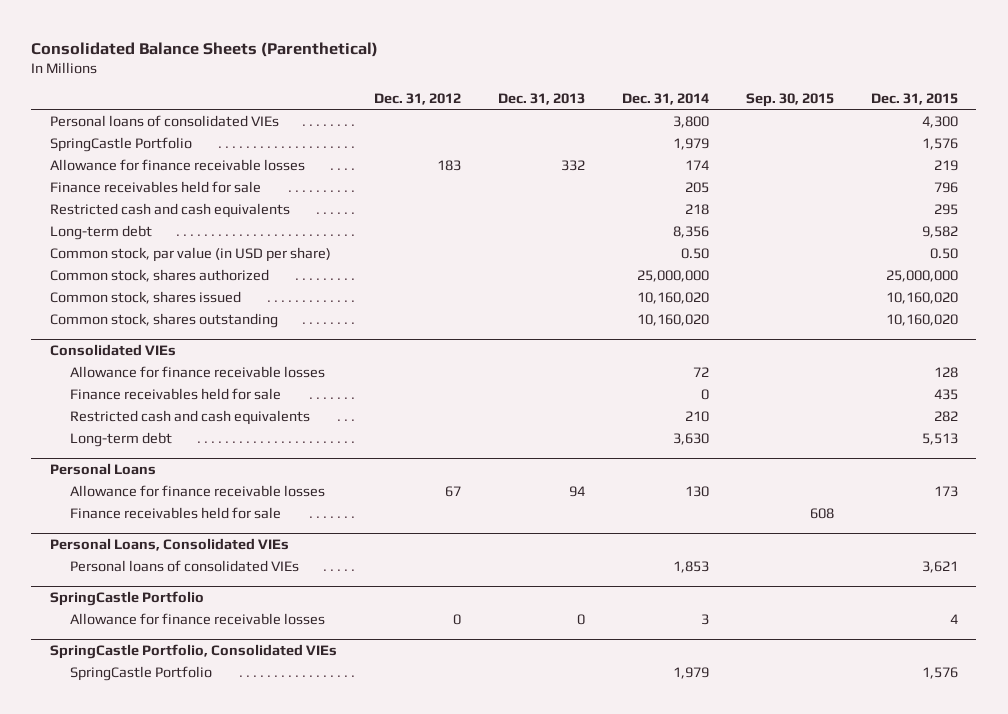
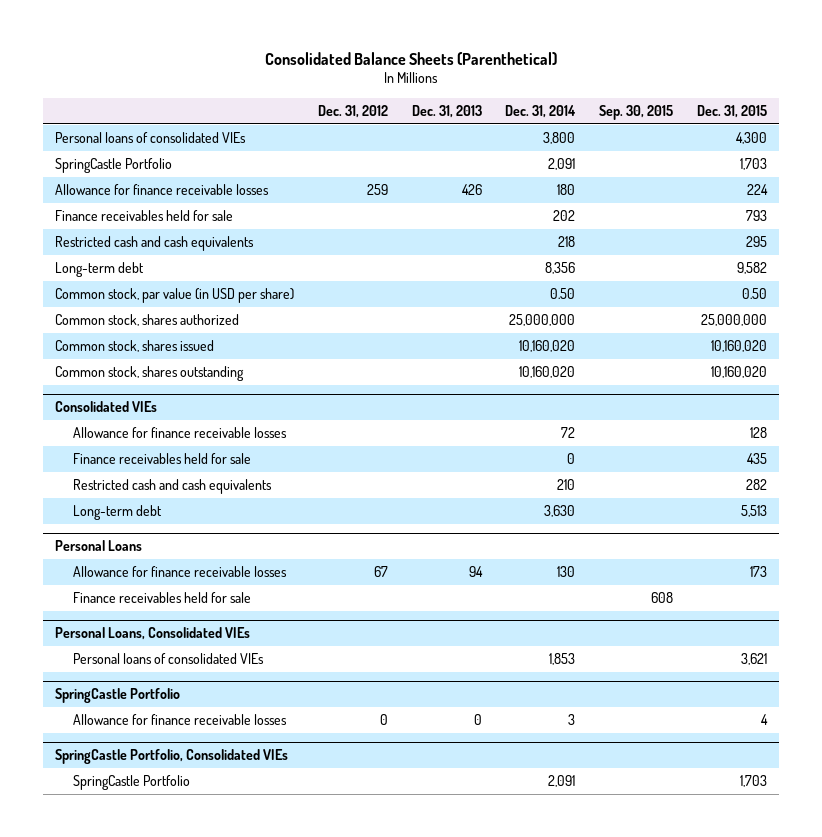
[672,137,709,150] 1,979 -> [548,158,576,171] 2,091
[921,137,958,150] 1,576 -> [740,158,768,171] 1,703
[436,159,461,171] 183 -> [366,184,388,196] 259
[560,159,585,171] 332 -> [461,184,482,196] 426
[684,159,709,170] 174 -> [557,184,576,196] 180
[933,159,958,171] 219 -> [747,184,769,196] 224
[684,181,709,193] 205 -> [553,210,576,222] 202
[933,181,958,193] 796 -> [746,210,768,222] 793
[672,666,709,679] 1,979 -> [548,775,576,788] 2,091
[921,666,958,679] 1,576 -> [740,775,768,788] 1,703

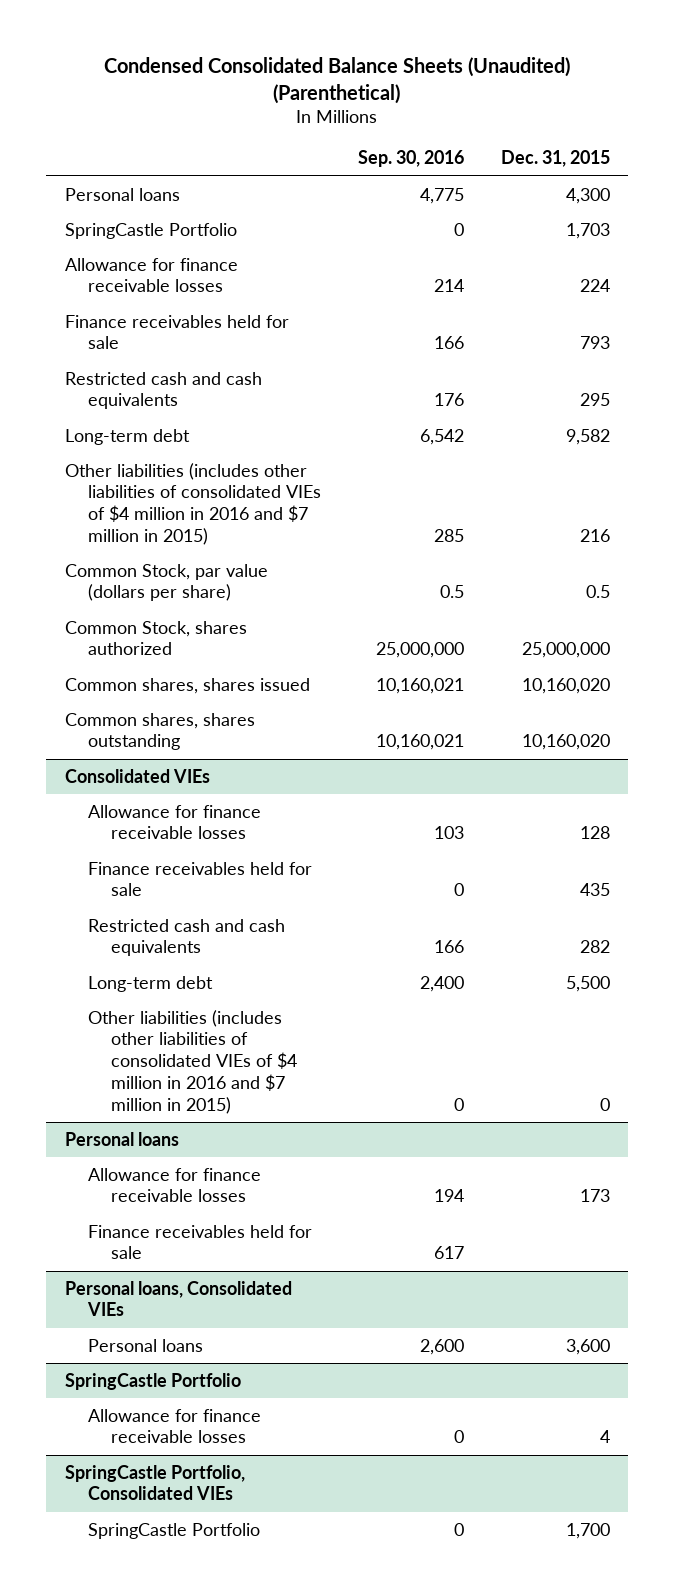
[264,51,557,65] Consolidated Balance Sheets (Parenthetical) -> [104,57,571,105] Condensed Consolidated Balance Sheets (Unaudited) (Parenthetical)
[317,104,388,118] Dec. 31, 2012 -> none
[411,104,482,118] Dec. 31, 2013 -> none
[505,104,577,118] Dec. 31, 2014 -> none
[599,104,674,120] Sep. 30, 2015 -> none
none -> [357,150,464,168] Sep. 30, 2016
[54,132,246,144] Personal loans of consolidated VIEs -> [64,187,180,201] Personal loans
none -> [64,462,321,545] Other liabilities (includes other liabilities of consolidated VIEs of $4 million in 2016 and $7 million in 2015)
[54,288,294,304] Common stock, par value (in USD per share) -> [64,563,268,602] Common Stock, par value (dollars per share)
[742,288,768,300] 0.50 -> [585,585,610,599] 0.5
[54,314,239,327] Common stock, shares authorized -> [64,620,247,656] Common Stock, shares authorized
[54,340,214,353] Common stock, shares issued -> [64,677,310,694] Common shares, shares issued
[54,366,244,382] Common stock, shares outstanding -> [64,712,255,751] Common shares, shares outstanding
[741,505,768,518] 5,513 -> [565,975,610,992] 5,500
none -> [87,1009,298,1114] Other liabilities (includes other liabilities of consolidated VIEs of $4 million in 2016 and $7 million in 2015)
[54,540,142,552] Personal Loans -> [64,1131,179,1146] Personal loans
[54,627,250,641] Personal Loans, Consolidated VIEs -> [64,1280,292,1317] Personal loans, Consolidated VIEs
[72,653,264,665] Personal loans of consolidated VIEs -> [87,1338,203,1352] Personal loans
[741,653,768,666] 3,621 -> [565,1338,610,1355] 3,600
[740,775,768,788] 1,703 -> [565,1522,610,1539] 1,700

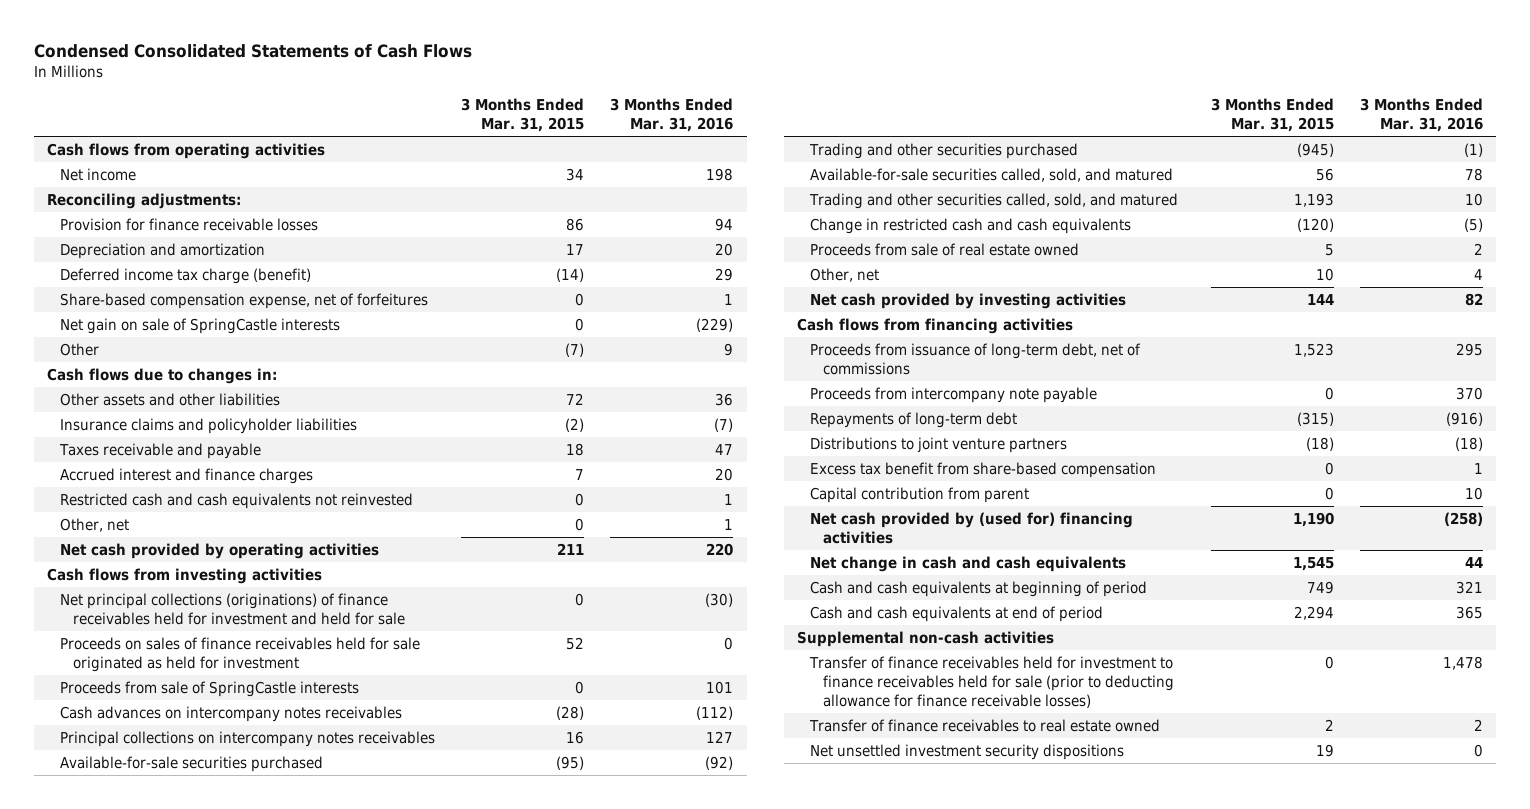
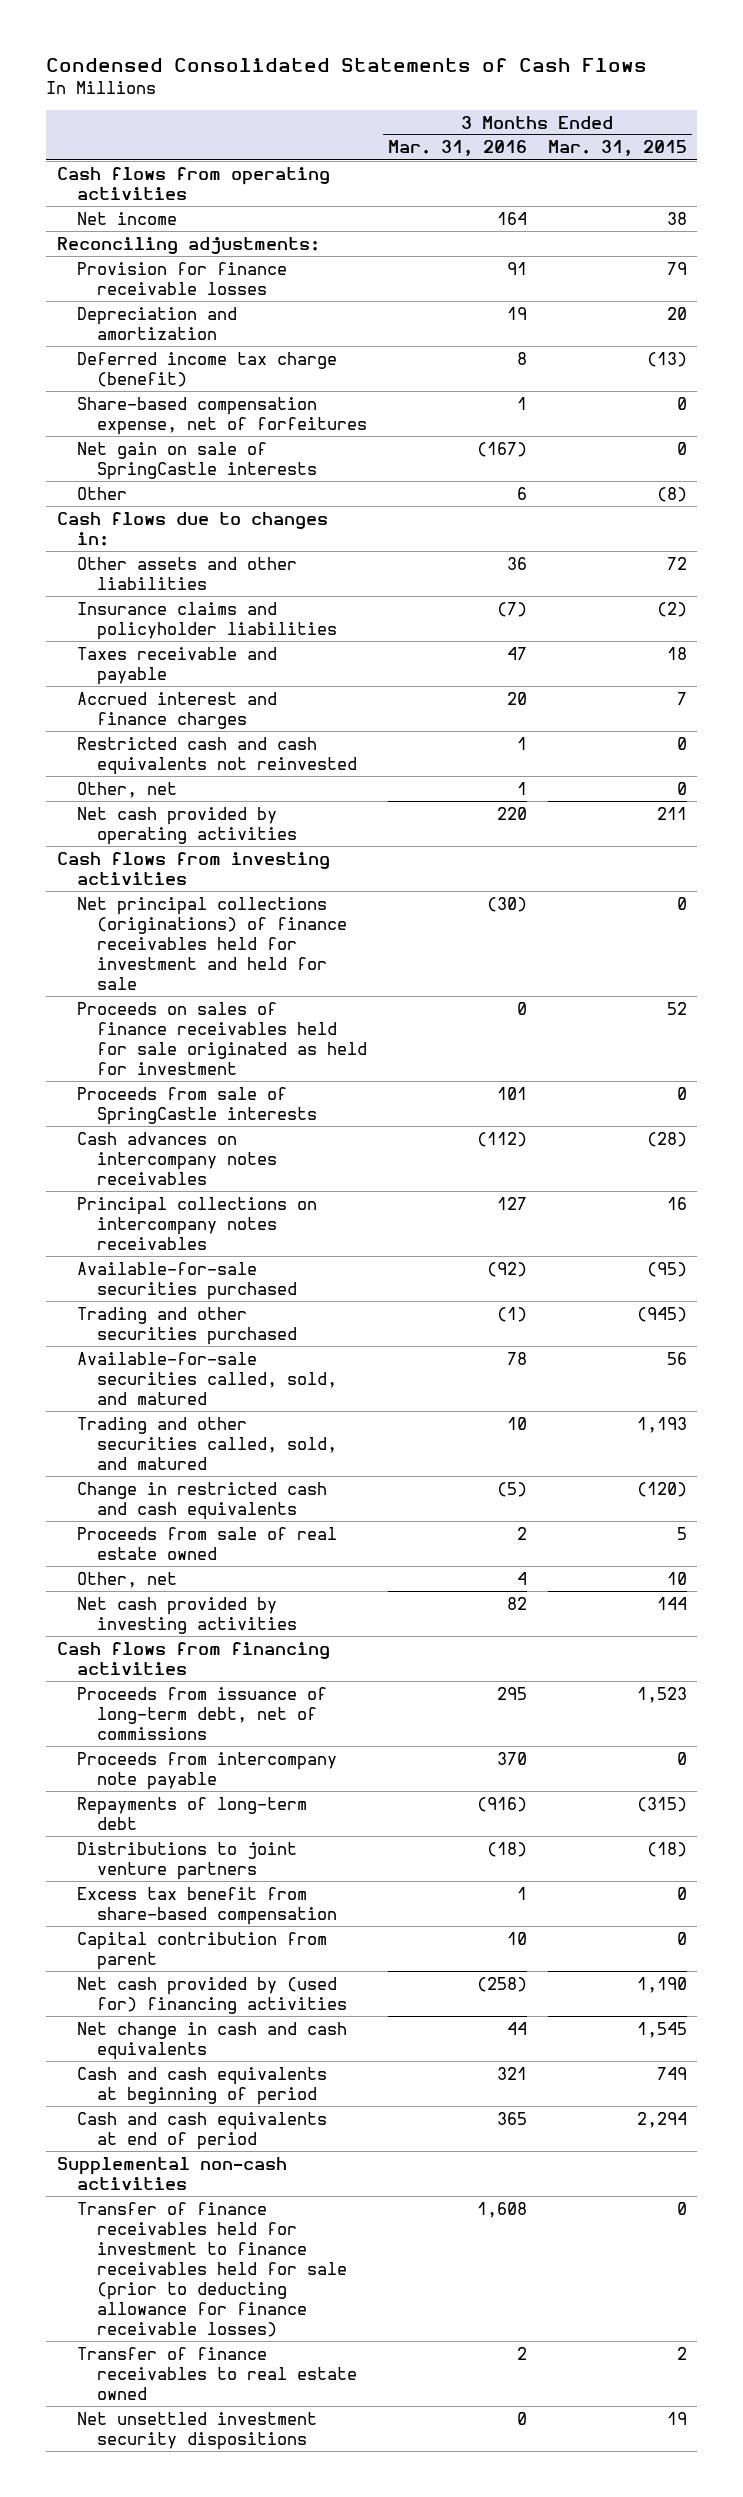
[566,167,585,181] 34 -> [666,211,687,225] 38
[706,167,734,181] 198 -> [496,211,527,225] 164
[566,217,585,231] 86 -> [666,261,687,275] 79
[715,217,734,231] 94 -> [506,261,527,275] 91
[566,243,585,255] 17 -> [666,306,687,320] 20
[715,242,734,256] 20 -> [506,306,527,320] 19
[556,267,585,282] (14) -> [646,351,687,367] (13)
[715,267,734,281] 29 -> [516,351,527,365] 8
[696,317,734,332] (229) -> [476,441,527,457] (167)
[565,342,585,357] (7) -> [656,486,687,502] (8)
[724,342,734,356] 9 -> [516,486,527,500] 6
[1443,655,1484,670] 1,478 -> [476,2201,527,2218] 1,608

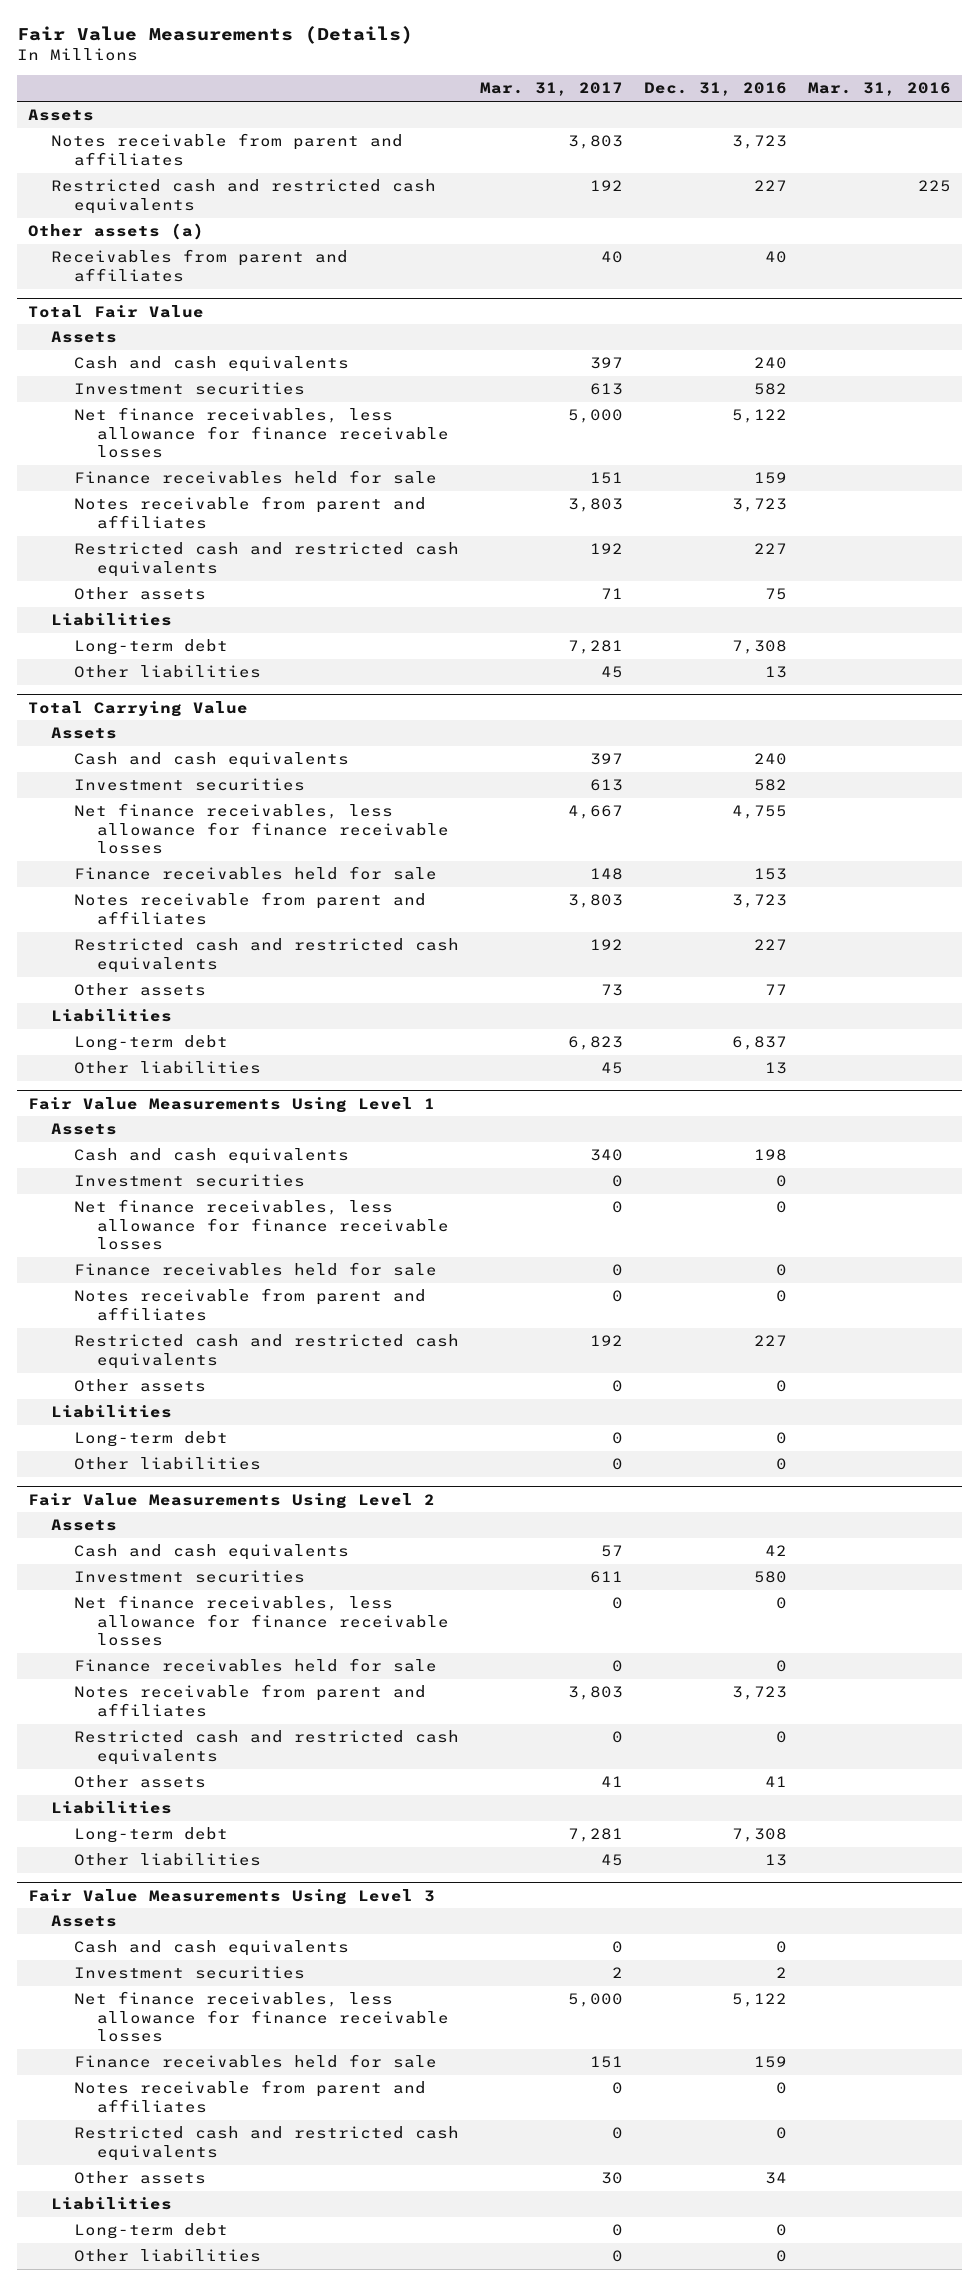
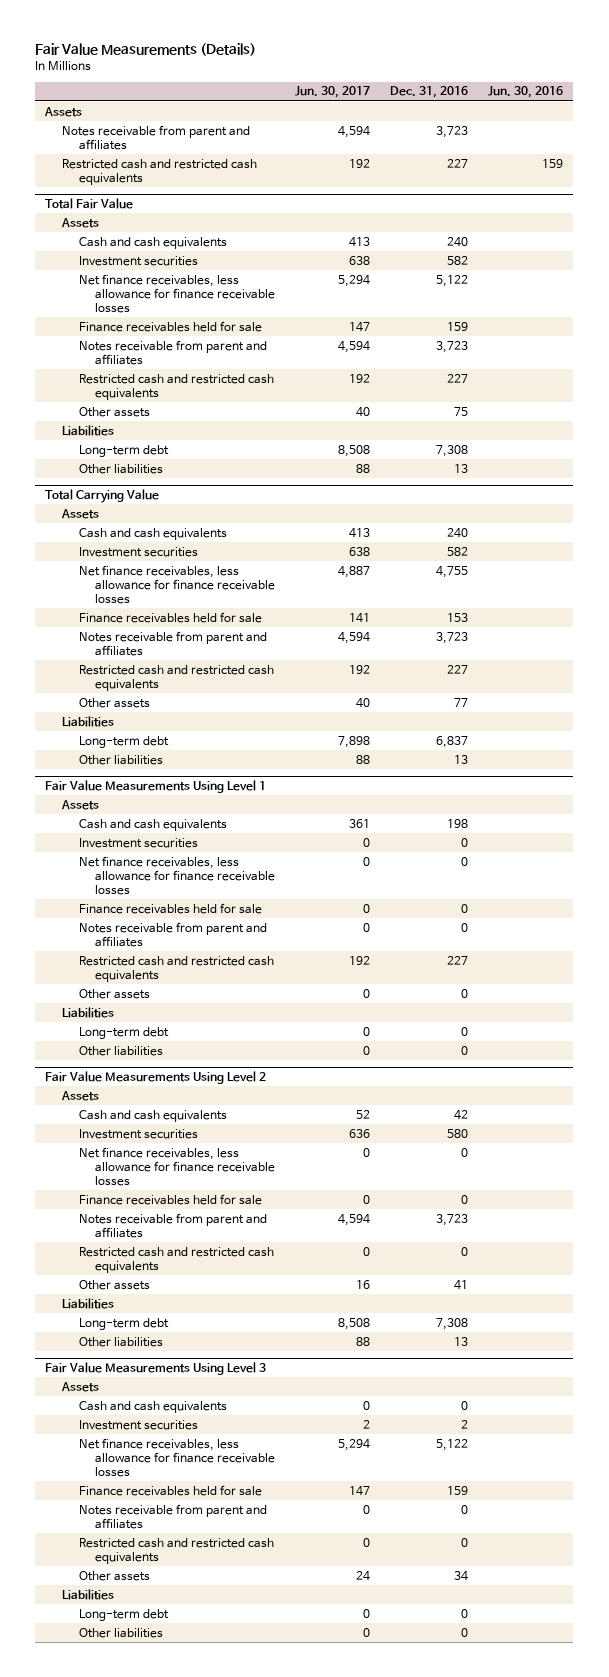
[480,82,624,97] Mar. 31, 2017 -> none
[808,82,952,97] Mar. 31, 2016 -> none
none -> [295,86,371,99] Jun. 30, 2017
none -> [488,86,564,99] Jun. 30, 2016
[27,223,204,241] Other assets (a) -> none
[50,249,348,282] Receivables from parent and affiliates -> none

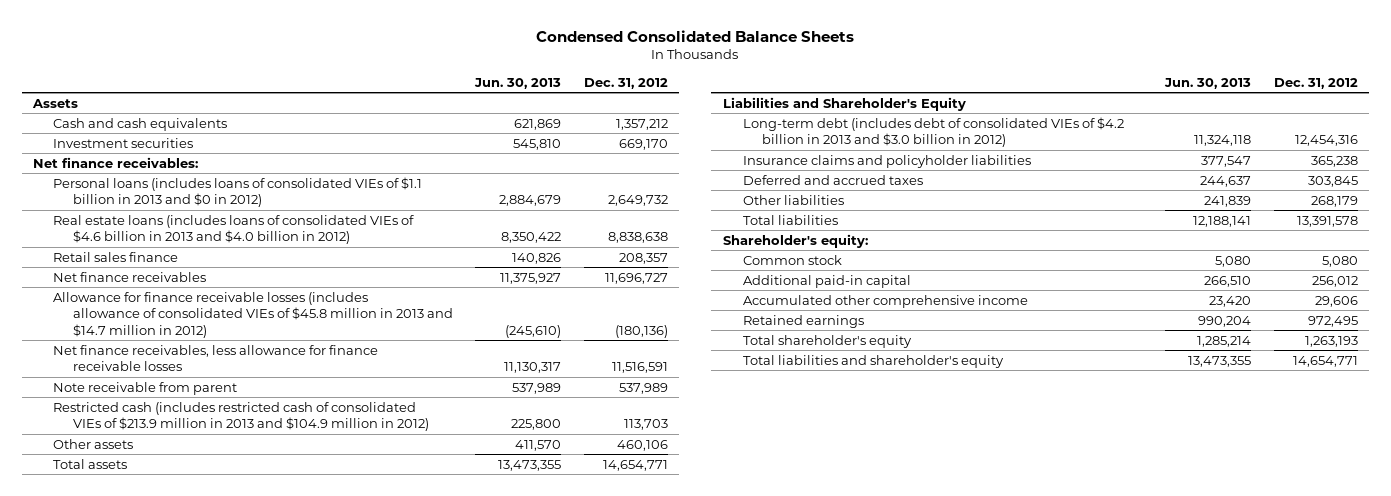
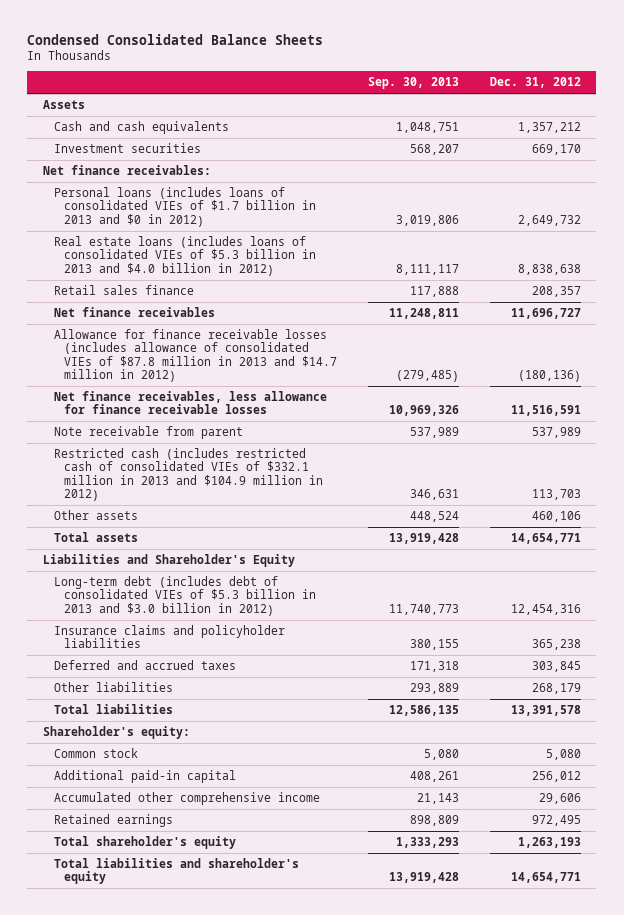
[474,77,562,89] Jun. 30, 2013 -> none
none -> [368,77,460,90] Sep. 30, 2013
[52,176,422,208] Personal loans (includes loans of consolidated VIEs of $1.1 billion in 2013 and $0 in 2012) -> [53,186,317,227] Personal loans (includes loans of consolidated VIEs of $1.7 billion in 2013 and $0 in 2012)
[52,214,414,245] Real estate loans (includes loans of consolidated VIEs of $4.6 billion in 2013 and $4.0 billion in 2012) -> [53,235,317,276] Real estate loans (includes loans of consolidated VIEs of $5.3 billion in 2013 and $4.0 billion in 2012)
[52,291,453,338] Allowance for finance receivable losses (includes allowance of consolidated VIEs of $45.8 million in 2013 and $14.7 million in 2012) -> [53,328,338,383] Allowance for finance receivable losses (includes allowance of consolidated VIEs of $87.8 million in 2013 and $14.7 million in 2012)
[52,401,429,432] Restricted cash (includes restricted cash of consolidated VIEs of $213.9 million in 2013 and $104.9 million in 2012) -> [53,447,324,502] Restricted cash (includes restricted cash of consolidated VIEs of $332.1 million in 2013 and $104.9 million in 2012)
[742,116,1124,148] Long-term debt (includes debt of consolidated VIEs of $4.2 billion in 2013 and $3.0 billion in 2012) -> [53,575,317,616] Long-term debt (includes debt of consolidated VIEs of $5.3 billion in 2013 and $3.0 billion in 2012)

